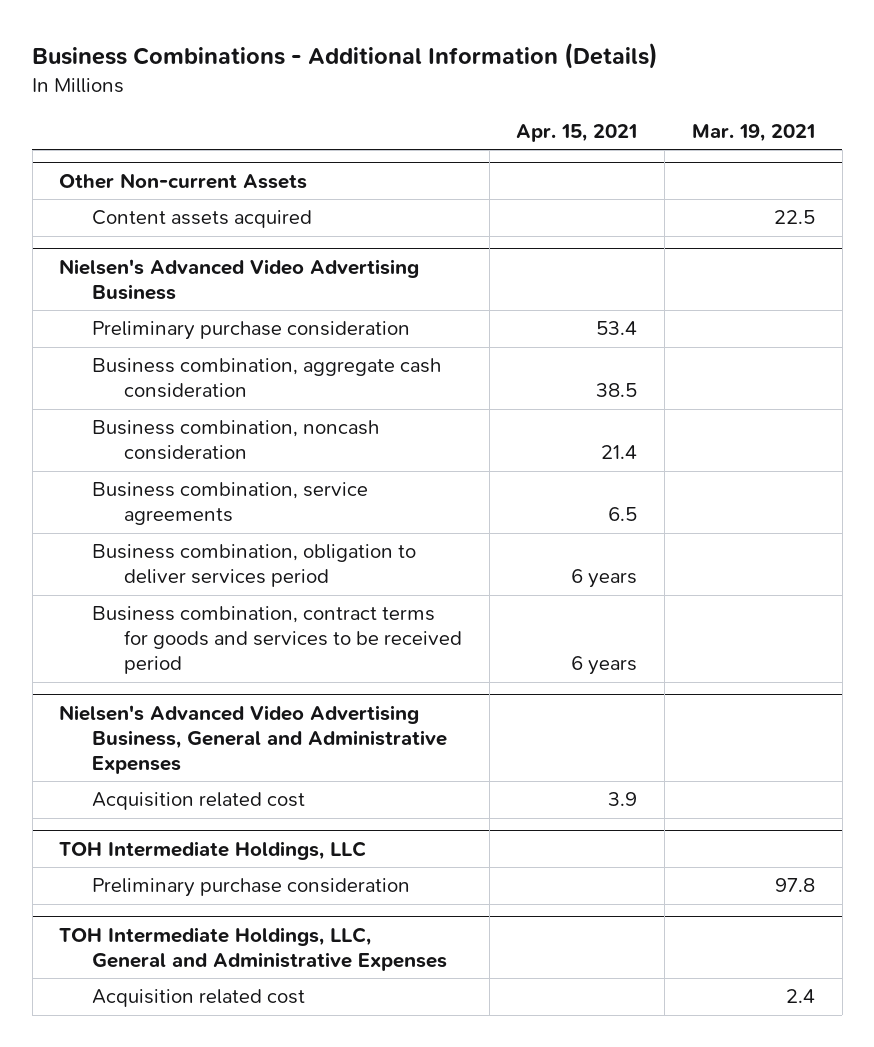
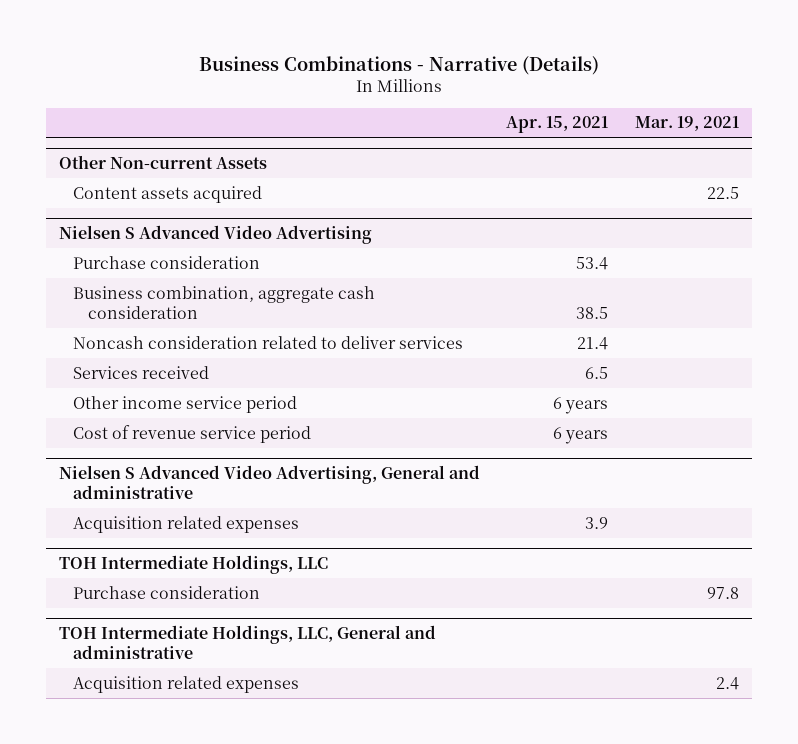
[32,43,659,70] Business Combinations - Additional Information (Details) -> [198,55,599,75] Business Combinations - Narrative (Details)
[59,258,420,300] Nielsen's Advanced Video Advertising Business -> [59,224,373,244] Nielsen S Advanced Video Advertising
[91,321,410,341] Preliminary purchase consideration -> [73,255,261,269] Purchase consideration
[91,420,379,461] Business combination, noncash consideration -> [73,335,464,349] Noncash consideration related to deliver services
[91,482,368,526] Business combination, service agreements -> [73,365,210,379] Services received
[91,544,416,588] Business combination, obligation to deliver services period -> [73,395,298,413] Other income service period
[91,606,462,675] Business combination, contract terms for goods and services to be received period -> [73,424,312,443] Cost of revenue service period
[59,704,447,774] Nielsen's Advanced Video Advertising Business, General and Administrative Expenses -> [59,464,481,499] Nielsen S Advanced Video Advertising, General and administrative
[91,792,305,811] Acquisition related cost -> [73,515,300,533] Acquisition related expenses
[91,878,410,898] Preliminary purchase consideration -> [73,585,261,599] Purchase consideration
[59,926,447,971] TOH Intermediate Holdings, LLC, General and Administrative Expenses -> [59,624,437,659] TOH Intermediate Holdings, LLC, General and administrative
[91,989,305,1008] Acquisition related cost -> [73,675,300,693] Acquisition related expenses

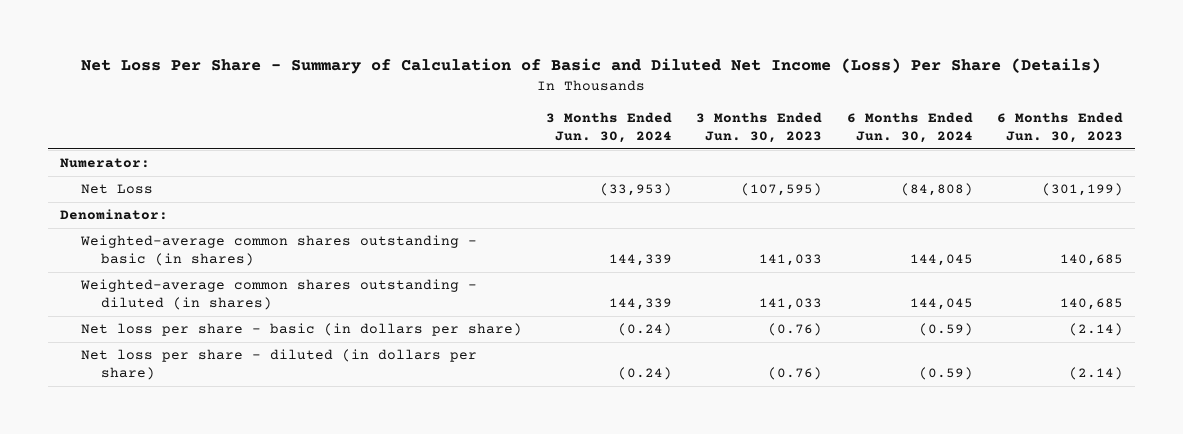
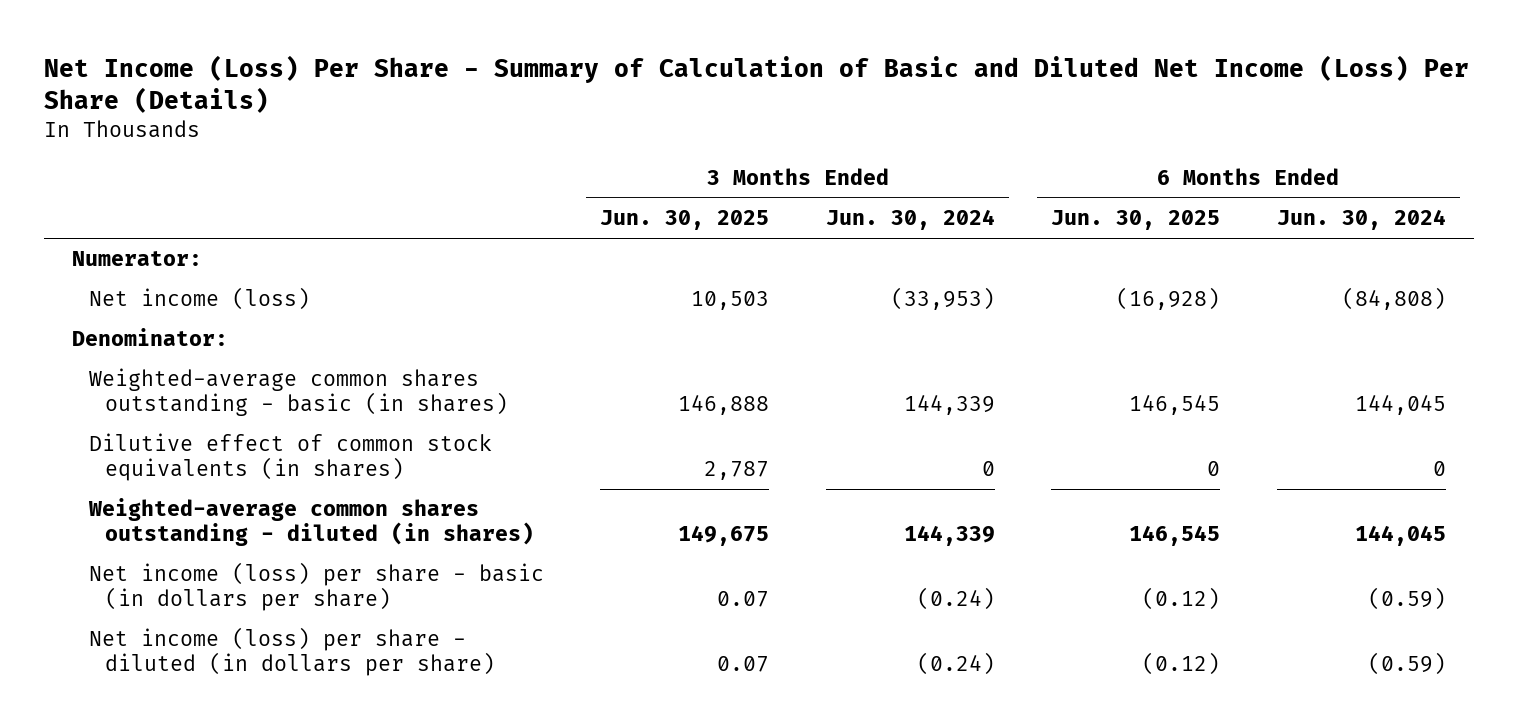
[81,58,1102,75] Net Loss Per Share - Summary of Calculation of Basic and Diluted Net Income (Loss) Per Share (Details) -> [44,54,1470,113] Net Income (Loss) Per Share - Summary of Calculation of Basic and Diluted Net Income (Loss) Per Share (Details)
[696,111,823,144] 3 Months Ended Jun. 30, 2023 -> none
[997,111,1124,144] 6 Months Ended Jun. 30, 2023 -> none
none -> [600,210,770,231] Jun. 30, 2025
none -> [1051,210,1221,231] Jun. 30, 2025
[80,184,153,195] Net Loss -> [88,287,310,311] Net income (loss)
none -> [88,433,492,482] Dilutive effect of common stock equivalents (in shares)
[80,323,522,337] Net loss per share - basic (in dollars per share) -> [88,562,544,612] Net income (loss) per share - basic (in dollars per share)
[80,349,477,381] Net loss per share - diluted (in dollars per share) -> [88,627,496,677] Net income (loss) per share - diluted (in dollars per share)

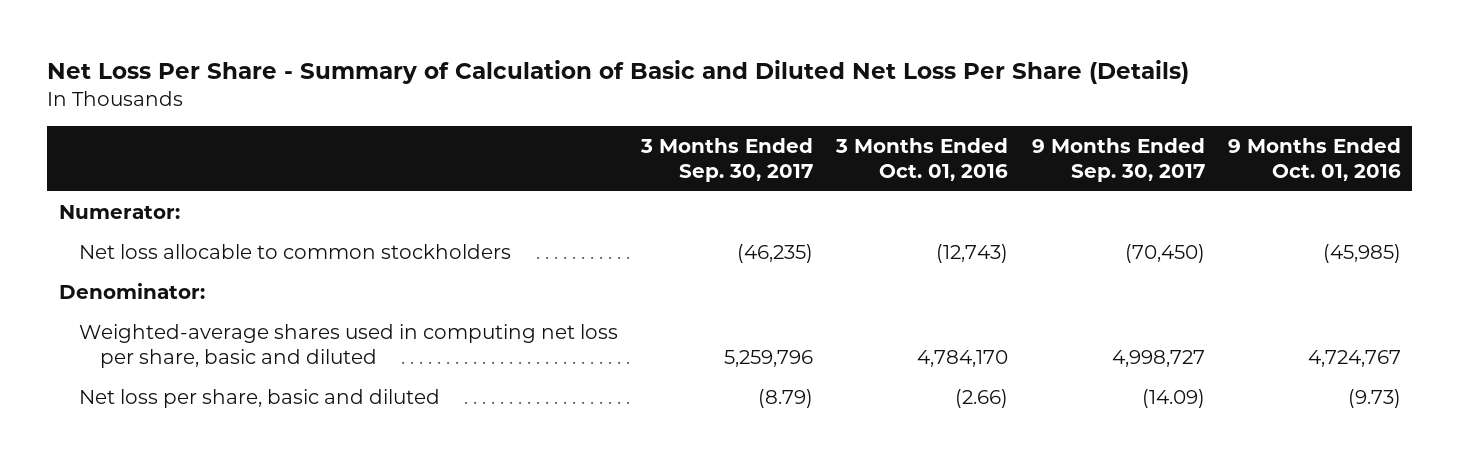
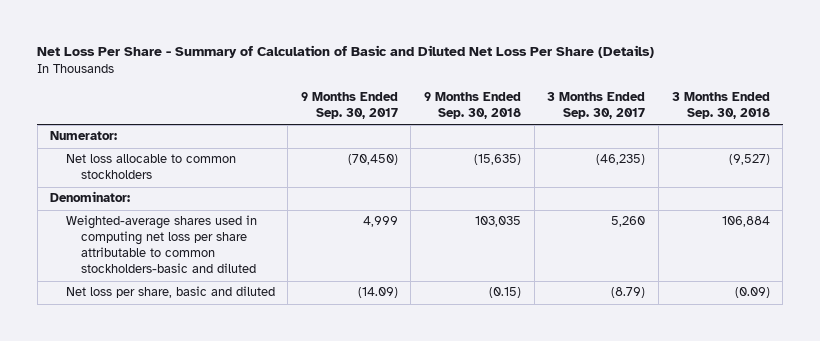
[835,137,1009,181] 3 Months Ended Oct. 01, 2016 -> none
[1227,137,1401,181] 9 Months Ended Oct. 01, 2016 -> none
none -> [424,91,522,119] 9 Months Ended Sep. 30, 2018
none -> [671,91,770,119] 3 Months Ended Sep. 30, 2018
[79,323,619,368] Weighted-average shares used in computing net loss per share, basic and diluted -> [65,215,257,274] Weighted-average shares used in computing net loss per share attributable to common stockholders-basic and diluted
[724,349,814,367] 5,259,796 -> [611,216,646,228] 5,260
[1111,349,1205,367] 4,998,727 -> [362,216,398,228] 4,999

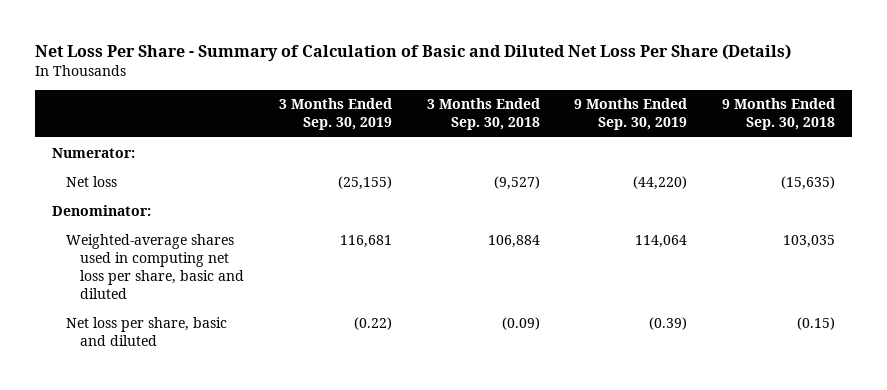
[300,91,398,119] 9 Months Ended Sep. 30, 2017 -> none
[547,91,646,119] 3 Months Ended Sep. 30, 2017 -> none
none -> [278,98,392,131] 3 Months Ended Sep. 30, 2019
none -> [574,98,688,131] 9 Months Ended Sep. 30, 2019
[65,154,236,180] Net loss allocable to common stockholders -> [66,175,118,187] Net loss
[65,215,257,274] Weighted-average shares used in computing net loss per share attributable to common stockholders-basic and diluted -> [66,233,245,299] Weighted-average shares used in computing net loss per share, basic and diluted

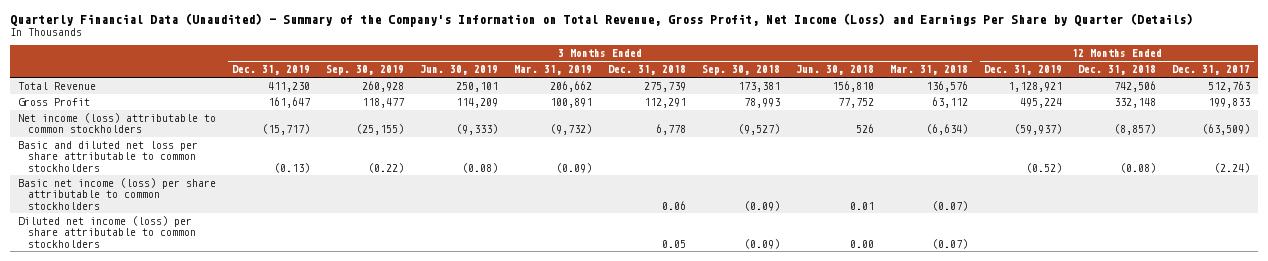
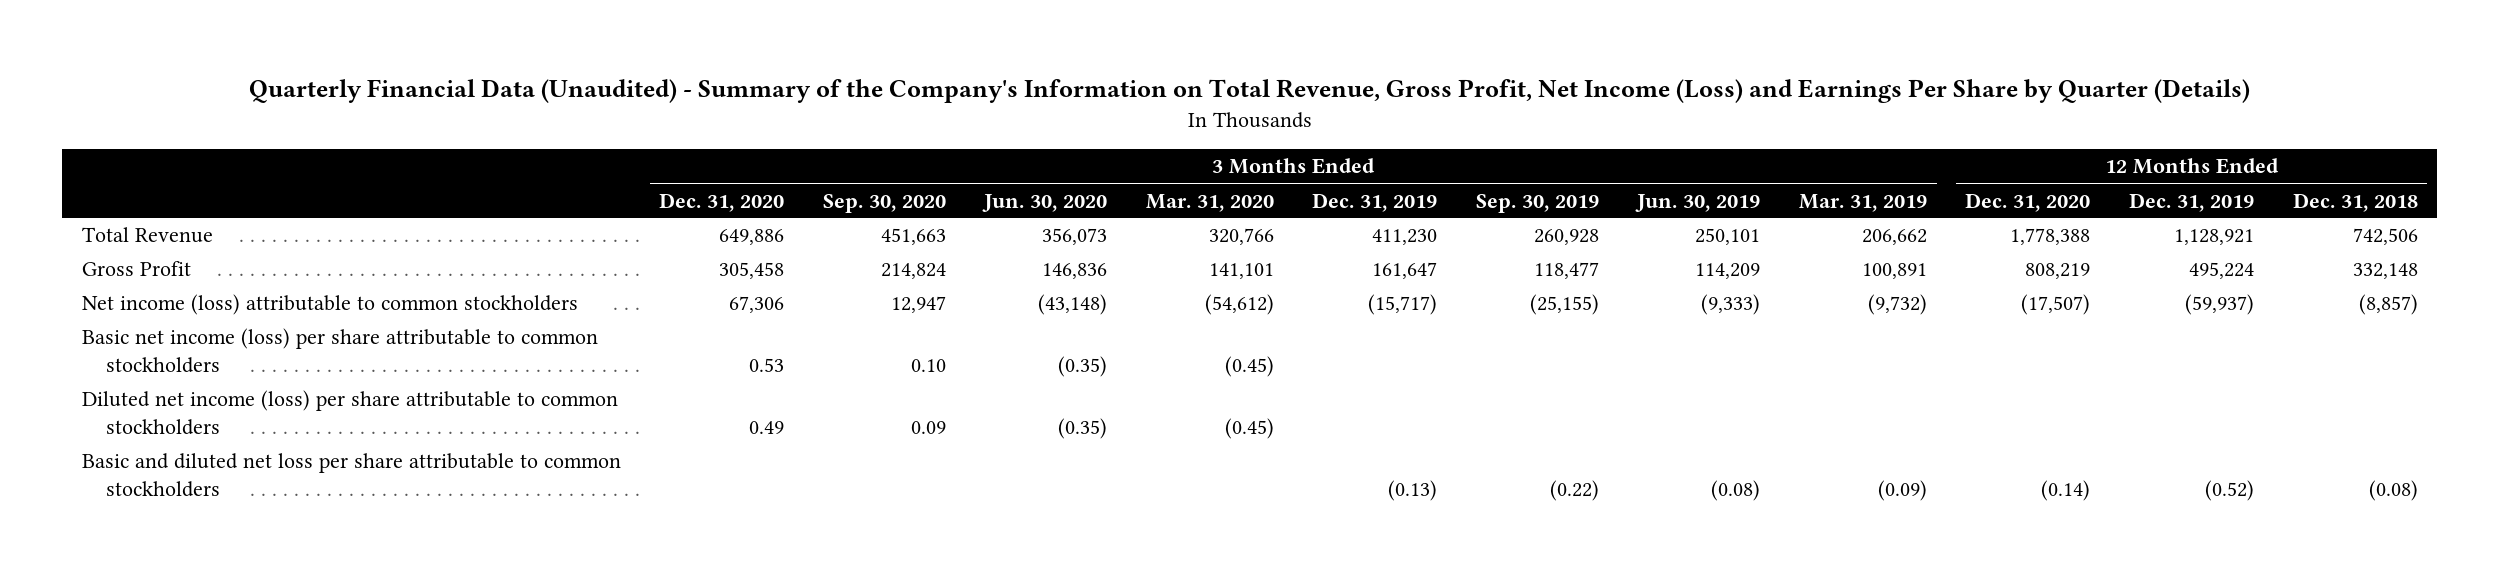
[608,65,687,76] Dec. 31, 2018 -> none
[702,65,781,76] Sep. 30, 2018 -> none
[796,65,875,76] Jun. 30, 2018 -> none
[890,65,969,76] Mar. 31, 2018 -> none
[1171,65,1250,76] Dec. 31, 2017 -> none
none -> [659,192,785,212] Dec. 31, 2020
none -> [822,193,946,213] Sep. 30, 2020
none -> [982,193,1108,212] Jun. 30, 2020
none -> [1145,193,1274,212] Mar. 31, 2020
none -> [1965,192,2091,212] Dec. 31, 2020
[18,141,199,172] Basic and diluted net loss per share attributable to common stockholders -> [81,453,621,497] Basic and diluted net loss per share attributable to common stockholders

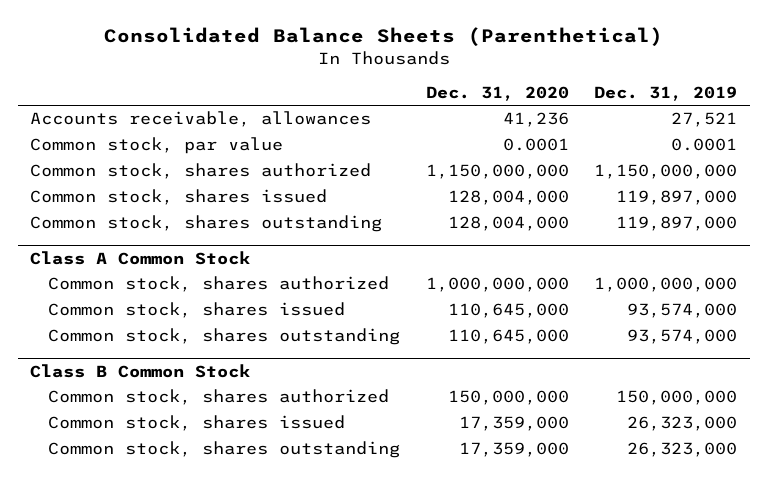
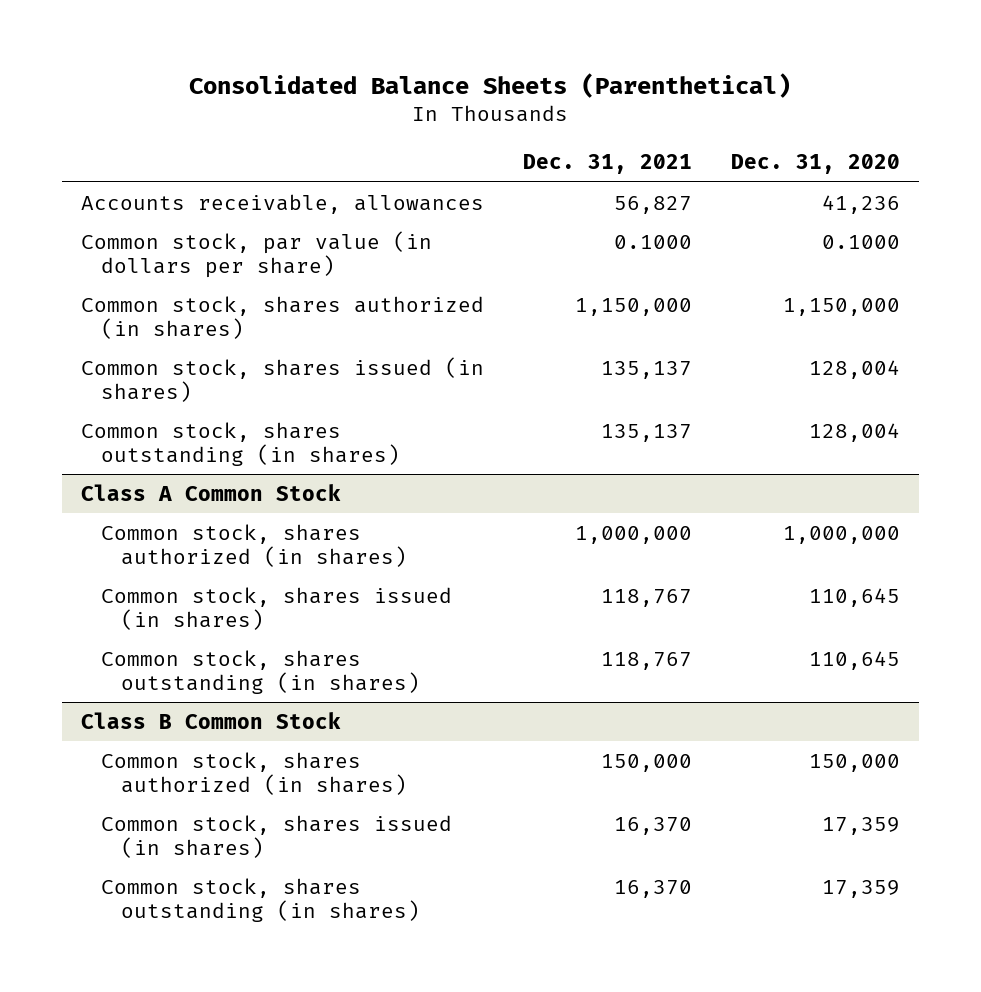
[594,85,738,101] Dec. 31, 2019 -> none
none -> [522,154,692,175] Dec. 31, 2021
[30,137,284,155] Common stock, par value -> [81,230,433,278] Common stock, par value (in dollars per share)
[502,138,569,152] 0.0001 -> [821,234,900,249] 0.1000
[30,163,372,180] Common stock, shares authorized -> [81,295,485,339] Common stock, shares authorized (in shares)
[425,164,569,180] 1,150,000,000 -> [782,297,900,316] 1,150,000
[30,189,328,206] Common stock, shares issued -> [81,356,485,402] Common stock, shares issued (in shares)
[447,190,569,206] 128,004,000 -> [808,359,900,379] 128,004
[30,215,383,233] Common stock, shares outstanding -> [81,421,400,466] Common stock, shares outstanding (in shares)
[447,216,569,232] 128,004,000 -> [808,422,900,442] 128,004
[48,276,390,293] Common stock, shares authorized -> [100,523,407,567] Common stock, shares authorized (in shares)
[425,277,569,293] 1,000,000,000 -> [782,525,900,544] 1,000,000
[48,302,346,319] Common stock, shares issued -> [100,586,452,630] Common stock, shares issued (in shares)
[447,303,569,319] 110,645,000 -> [808,587,900,607] 110,645
[48,328,401,346] Common stock, shares outstanding -> [100,649,420,694] Common stock, shares outstanding (in shares)
[447,329,569,345] 110,645,000 -> [808,650,900,670] 110,645
[48,389,390,406] Common stock, shares authorized -> [100,751,407,795] Common stock, shares authorized (in shares)
[447,390,569,406] 150,000,000 -> [808,753,900,772] 150,000
[48,415,346,432] Common stock, shares issued -> [100,814,452,858] Common stock, shares issued (in shares)
[458,416,569,432] 17,359,000 -> [821,816,900,835] 17,359
[48,441,401,459] Common stock, shares outstanding -> [100,877,420,922] Common stock, shares outstanding (in shares)
[458,442,569,458] 17,359,000 -> [821,879,900,898] 17,359

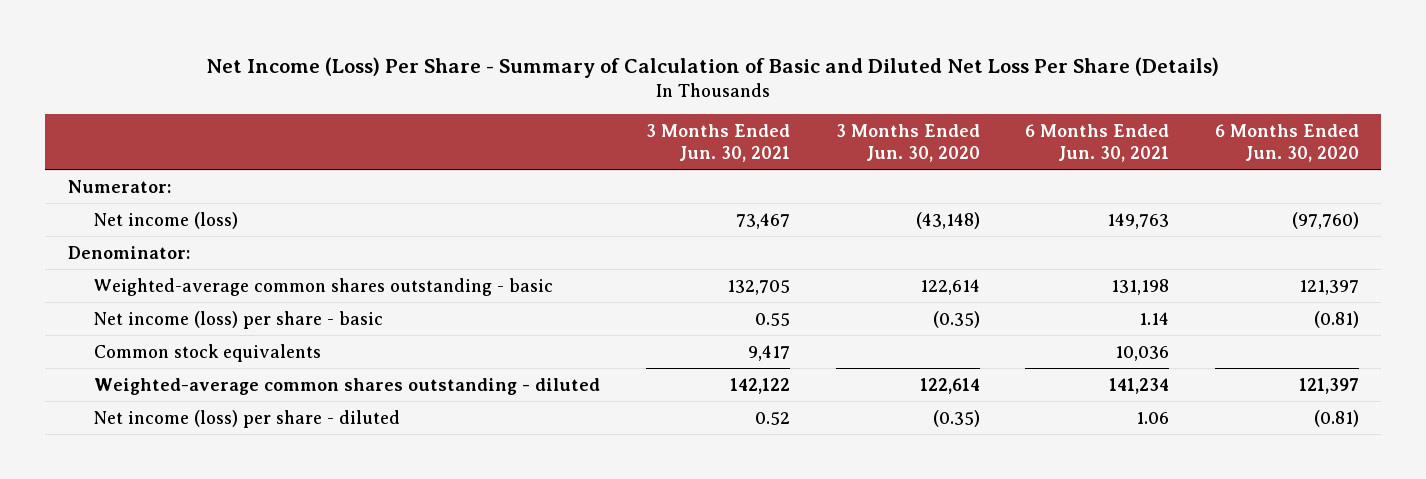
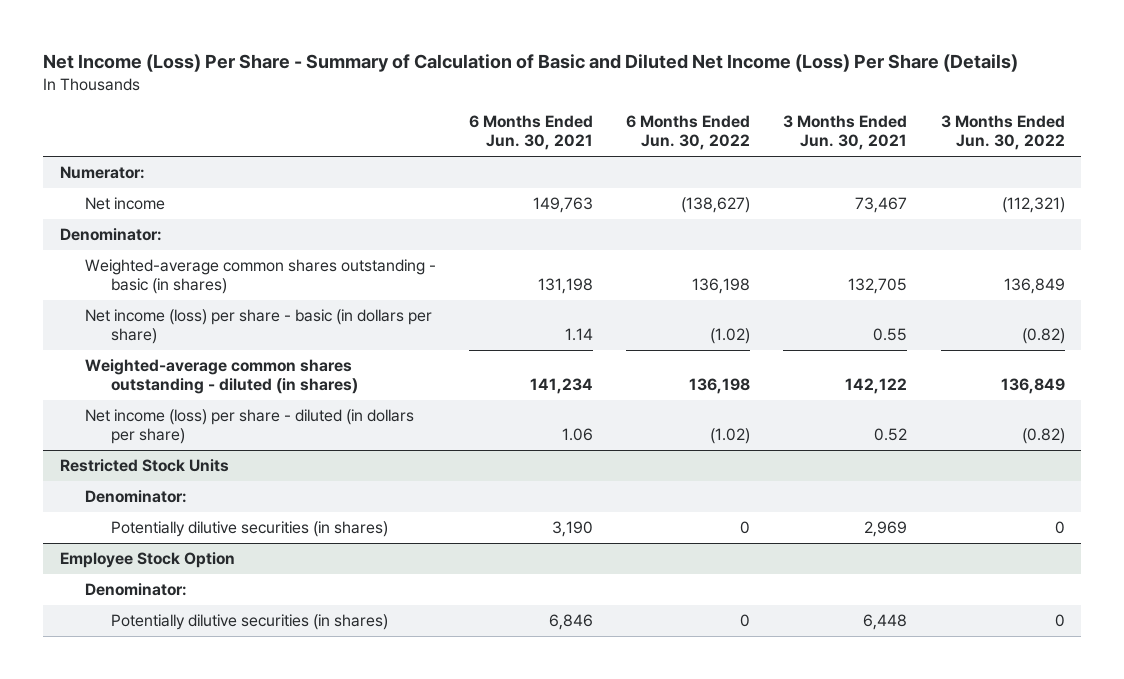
[206,56,1220,78] Net Income (Loss) Per Share - Summary of Calculation of Basic and Diluted Net Loss Per Share (Details) -> [43,54,1019,73] Net Income (Loss) Per Share - Summary of Calculation of Basic and Diluted Net Income (Loss) Per Share (Details)
[835,123,980,163] 3 Months Ended Jun. 30, 2020 -> none
[1214,123,1359,163] 6 Months Ended Jun. 30, 2020 -> none
none -> [626,115,751,151] 6 Months Ended Jun. 30, 2022
none -> [940,115,1065,151] 3 Months Ended Jun. 30, 2022
[94,211,239,229] Net income (loss) -> [85,197,166,211] Net income
[94,343,322,362] Common stock equivalents -> none
[94,277,554,296] Weighted-average common shares outstanding - basic -> [85,259,437,295] Weighted-average common shares outstanding - basic (in shares)
[94,310,384,329] Net income (loss) per share - basic -> [85,309,433,345] Net income (loss) per share - basic (in dollars per share)
[94,377,601,395] Weighted-average common shares outstanding - diluted -> [85,359,358,395] Weighted-average common shares outstanding - diluted (in shares)
[94,409,401,428] Net income (loss) per share - diluted -> [85,409,415,445] Net income (loss) per share - diluted (in dollars per share)
none -> [59,459,229,473] Restricted Stock Units
none -> [85,490,188,504] Denominator:
none -> [110,521,388,538] Potentially dilutive securities (in shares)
none -> [59,552,235,569] Employee Stock Option
none -> [85,583,188,597] Denominator:
none -> [110,614,388,631] Potentially dilutive securities (in shares)

